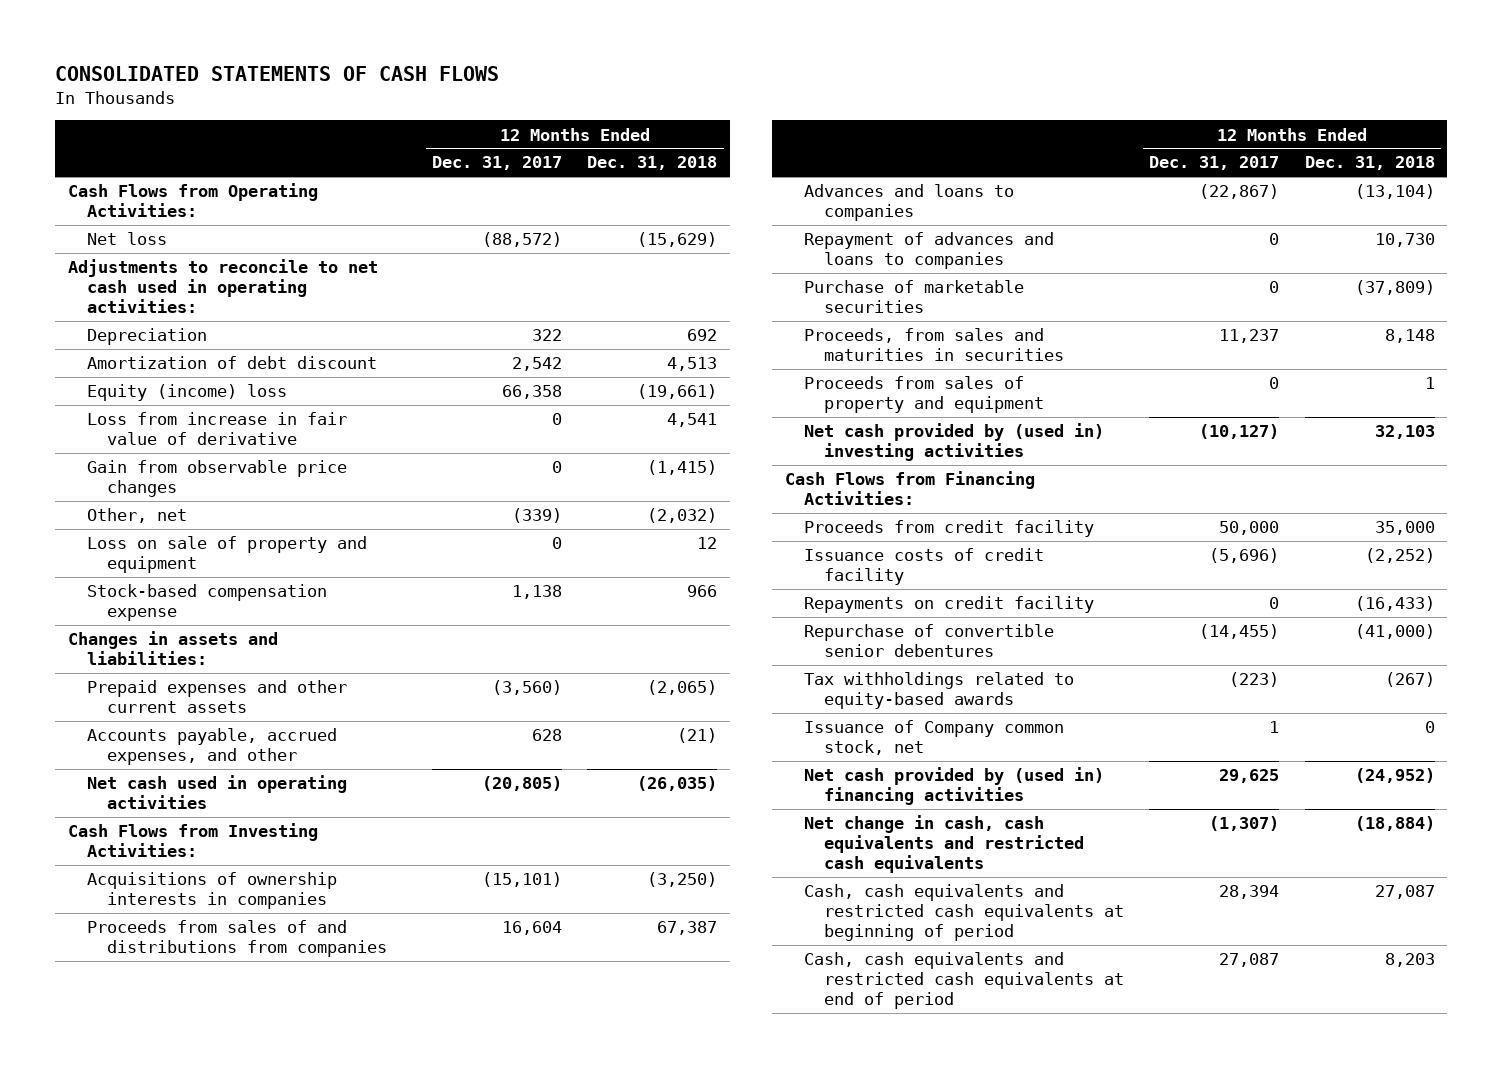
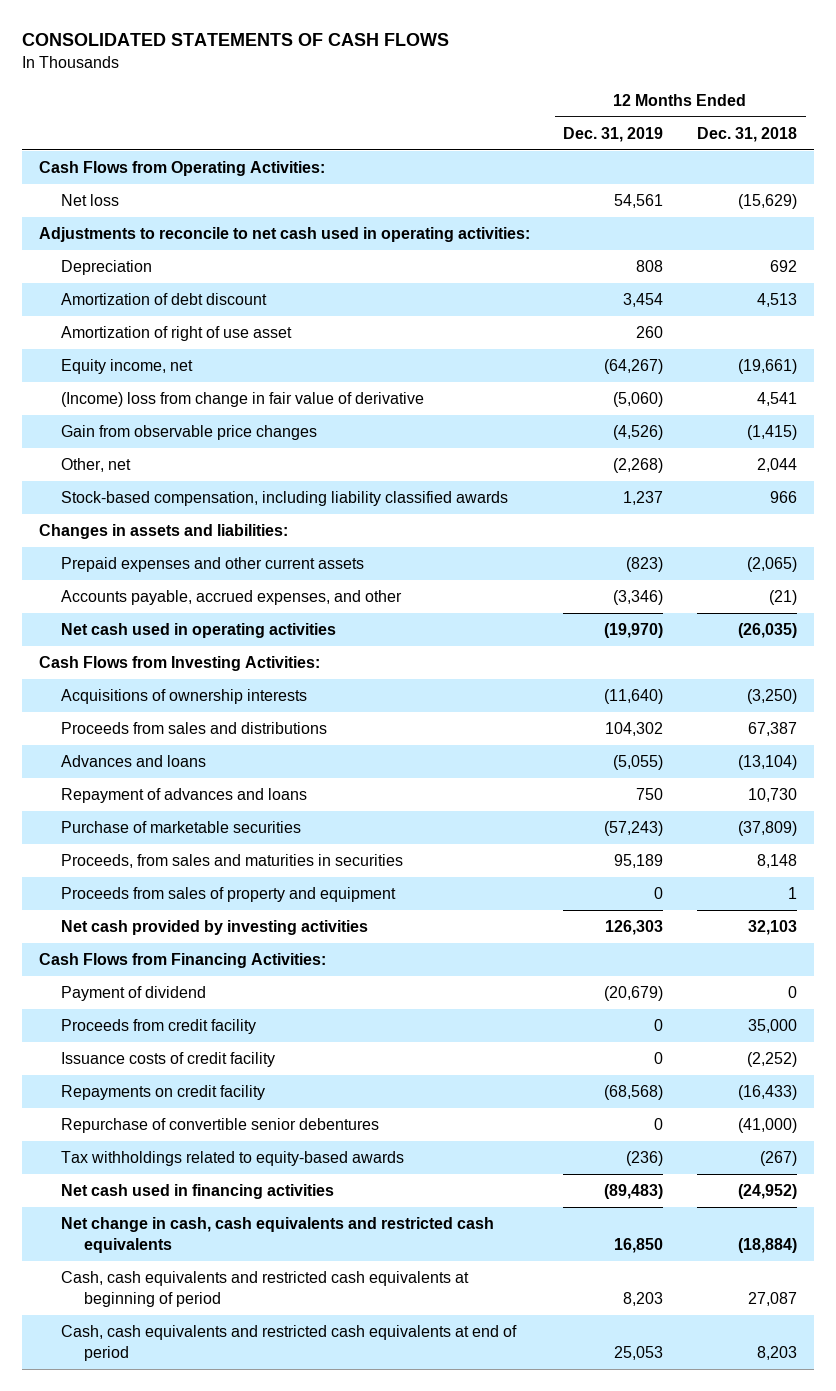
[432,156,563,171] Dec. 31, 2017 -> none
none -> [563,126,664,142] Dec. 31, 2019
none -> [61,326,293,342] Amortization of right of use asset
[87,384,288,402] Equity (income) loss -> [61,359,194,375] Equity income, net
[87,412,348,446] Loss from increase in fair value of derivative -> [61,392,425,408] (Income) loss from change in fair value of derivative
[87,536,368,574] Loss on sale of property and equipment -> none
[647,508,718,524] (2,032) -> [757,458,798,473] 2,044
[87,584,328,622] Stock-based compensation expense -> [61,491,509,507] Stock-based compensation, including liability classified awards
[87,872,338,910] Acquisitions of ownership interests in companies -> [61,689,308,705] Acquisitions of ownership interests
[87,920,387,958] Proceeds from sales of and distributions from companies -> [61,722,328,735] Proceeds from sales and distributions
[804,184,1015,222] Advances and loans to companies -> [61,755,207,768] Advances and loans
[804,232,1055,270] Repayment of advances and loans to companies -> [61,788,308,804] Repayment of advances and loans
[804,423,1105,462] Net cash provided by (used in) investing activities -> [61,920,369,936] Net cash provided by investing activities
none -> [61,986,207,1002] Payment of dividend
[804,720,1065,756] Issuance of Company common stock, net -> none
[804,767,1105,806] Net cash provided by (used in) financing activities -> [61,1184,335,1200] Net cash used in financing activities

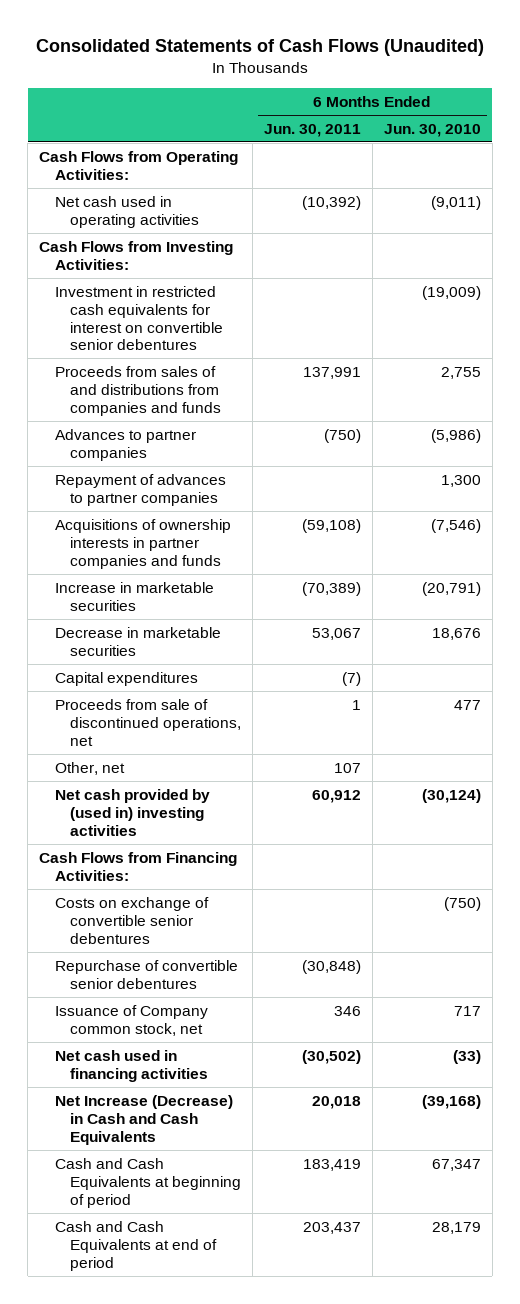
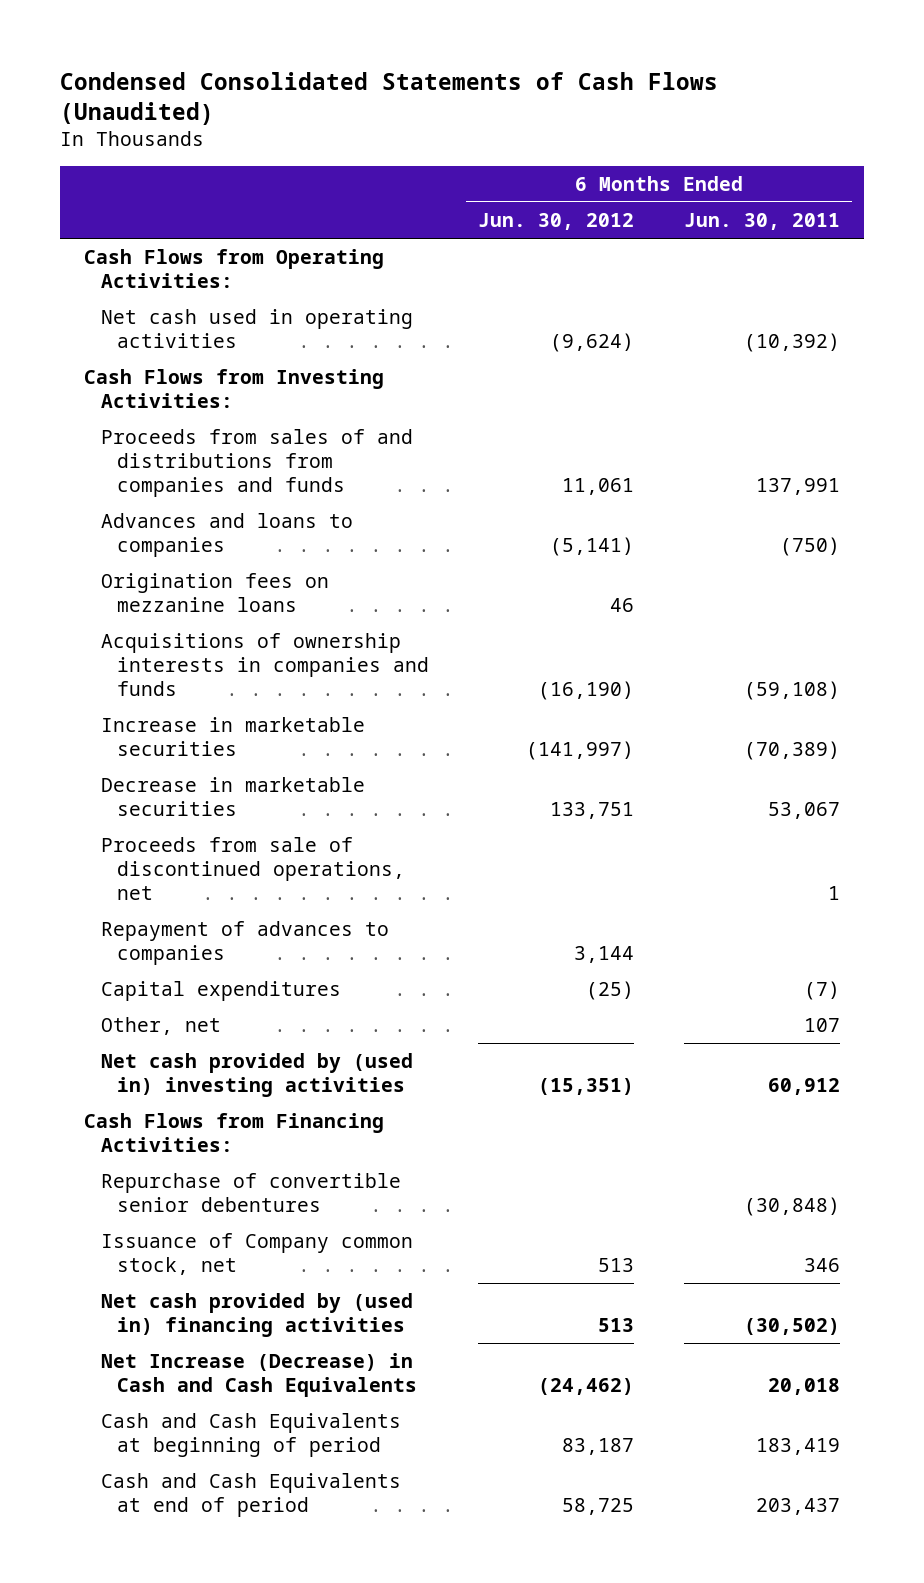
[36,38,485,56] Consolidated Statements of Cash Flows (Unaudited) -> [59,71,718,126] Condensed Consolidated Statements of Cash Flows (Unaudited)
[383,123,481,137] Jun. 30, 2010 -> none
none -> [478,212,635,230] Jun. 30, 2012
[54,285,224,351] Investment in restricted cash equivalents for interest on convertible senior debentures -> none
[54,473,226,506] Repayment of advances to partner companies -> none
[54,428,196,461] Advances to partner companies -> [100,513,353,558] Advances and loans to companies
none -> [100,573,329,613] Origination fees on mezzanine loans
[54,518,231,569] Acquisitions of ownership interests in partner companies and funds -> [100,633,430,697] Acquisitions of ownership interests in companies and funds
none -> [100,921,389,966] Repayment of advances to companies
[54,671,198,686] Capital expenditures -> [100,981,341,1002] Capital expenditures
[54,896,209,944] Costs on exchange of convertible senior debentures -> none
[54,1049,209,1082] Net cash used in financing activities -> [100,1293,413,1338] Net cash provided by (used in) financing activities

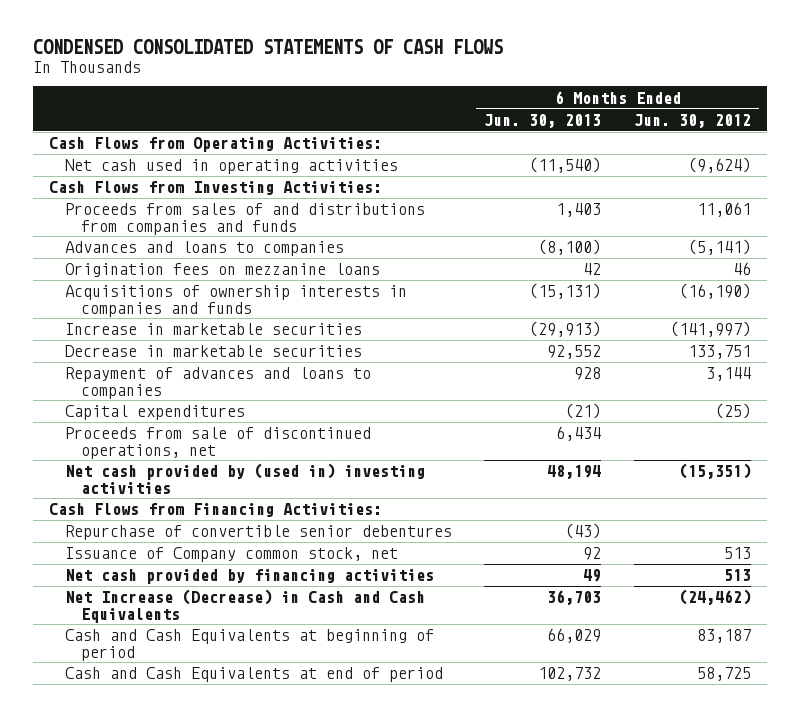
[59,71,718,126] Condensed Consolidated Statements of Cash Flows (Unaudited) -> [33,39,504,55] CONDENSED CONSOLIDATED STATEMENTS OF CASH FLOWS
[683,212,840,230] Jun. 30, 2011 -> none
none -> [484,113,602,128] Jun. 30, 2013
[100,921,389,966] Repayment of advances to companies -> [65,367,372,399] Repayment of advances and loans to companies
[100,1017,221,1036] Other, net -> none
[100,837,406,901] Proceeds from sale of discontinued operations, net -> [65,427,372,459] Proceeds from sale of discontinued operations, net
[100,1293,413,1338] Net cash provided by (used in) financing activities -> [65,569,435,585] Net cash provided by financing activities

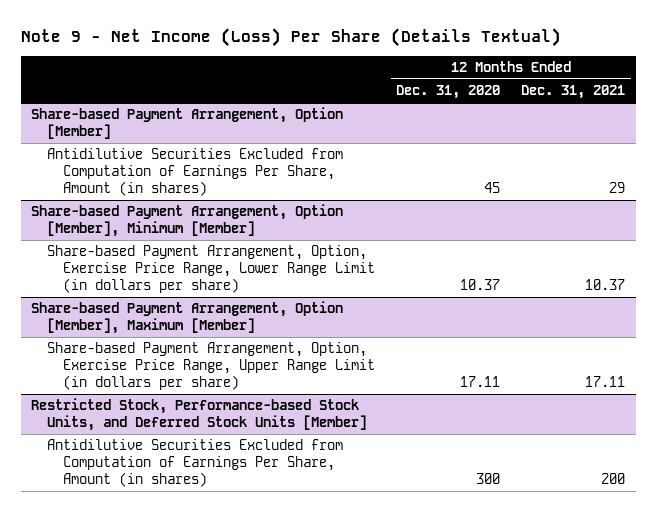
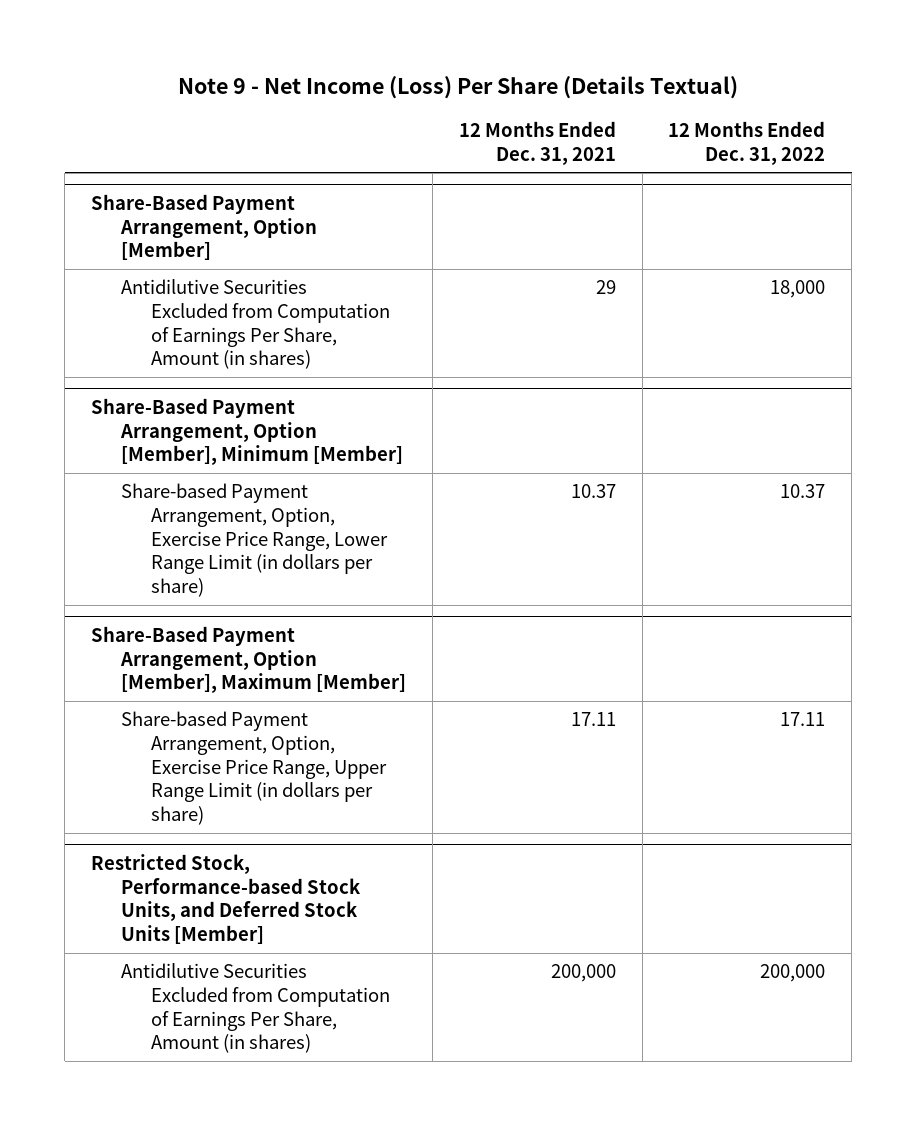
[396,85,501,100] Dec. 31, 2020 -> none
none -> [668,121,826,165] 12 Months Ended Dec. 31, 2022
[31,107,344,140] Share-based Payment Arrangement, Option [Member] -> [91,193,317,261] Share-Based Payment Arrangement, Option [Member]
[31,204,344,238] Share-based Payment Arrangement, Option [Member], Minimum [Member] -> [91,397,403,466] Share-Based Payment Arrangement, Option [Member], Minimum [Member]
[31,301,344,335] Share-based Payment Arrangement, Option [Member], Maximum [Member] -> [91,625,406,694] Share-Based Payment Arrangement, Option [Member], Maximum [Member]
[601,472,626,484] 200 -> [550,964,616,983] 200,000

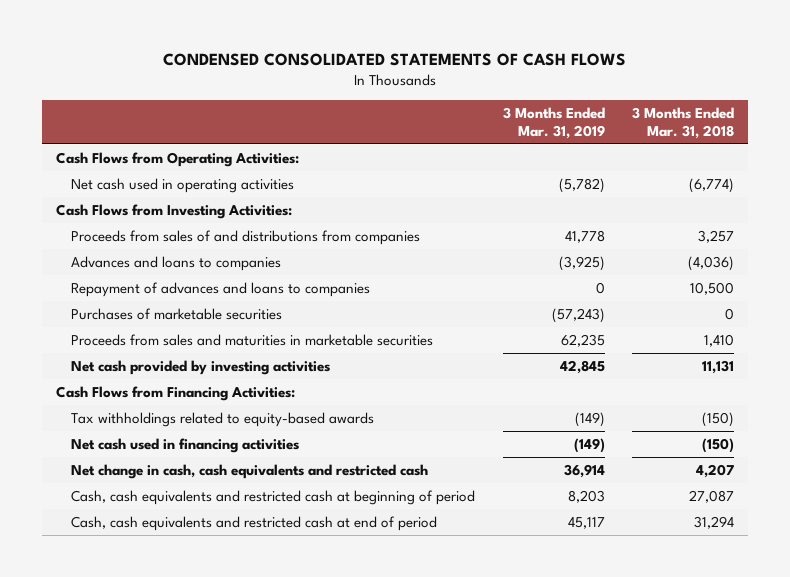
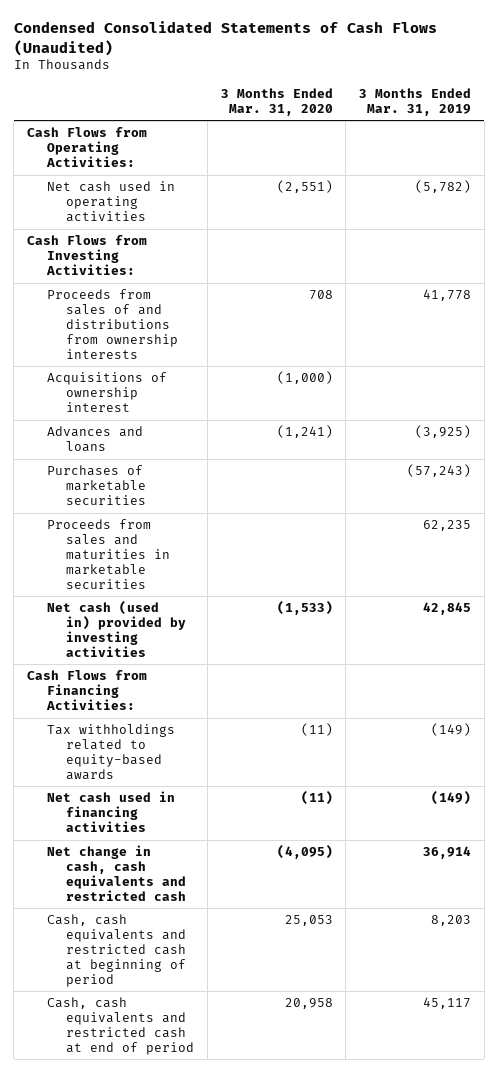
[163,52,627,66] CONDENSED CONSOLIDATED STATEMENTS OF CASH FLOWS -> [13,21,437,56] Condensed Consolidated Statements of Cash Flows (Unaudited)
[632,106,735,139] 3 Months Ended Mar. 31, 2018 -> none
none -> [220,87,333,116] 3 Months Ended Mar. 31, 2020
[71,282,371,298] Repayment of advances and loans to companies -> none
[71,230,421,246] Proceeds from sales of and distributions from companies -> [46,289,179,359] Proceeds from sales of and distributions from ownership interests
none -> [46,372,167,413] Acquisitions of ownership interest
[71,256,282,272] Advances and loans to companies -> [46,426,143,453] Advances and loans
[71,360,331,376] Net cash provided by investing activities -> [46,601,187,657] Net cash (used in) provided by investing activities

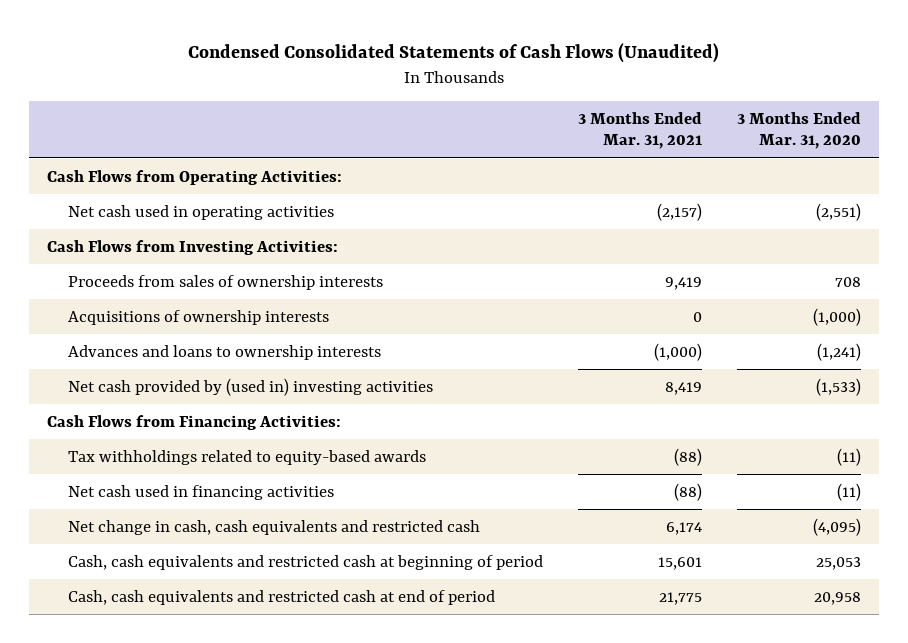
[359,87,472,116] 3 Months Ended Mar. 31, 2019 -> none
none -> [577,112,702,150] 3 Months Ended Mar. 31, 2021
[46,465,147,506] Purchases of marketable securities -> none
[46,519,171,589] Proceeds from sales and maturities in marketable securities -> none
[46,289,179,359] Proceeds from sales of and distributions from ownership interests -> [67,274,383,290] Proceeds from sales of ownership interests
[46,372,167,413] Acquisitions of ownership interest -> [67,309,329,325] Acquisitions of ownership interests
[46,426,143,453] Advances and loans -> [67,344,381,360] Advances and loans to ownership interests
[46,601,187,657] Net cash (used in) provided by investing activities -> [67,377,433,396] Net cash provided by (used in) investing activities

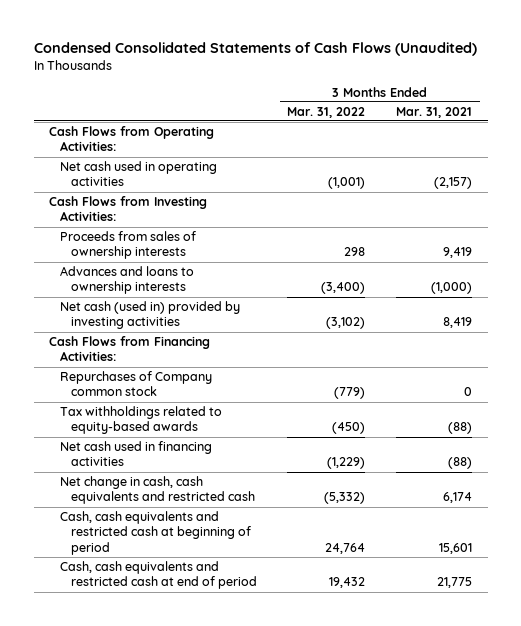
[737,112,862,150] 3 Months Ended Mar. 31, 2020 -> none
none -> [287,106,366,118] Mar. 31, 2022
[67,309,329,325] Acquisitions of ownership interests -> none
[67,377,433,396] Net cash provided by (used in) investing activities -> [59,301,240,330] Net cash (used in) provided by investing activities
none -> [59,371,212,397] Repurchases of Company common stock

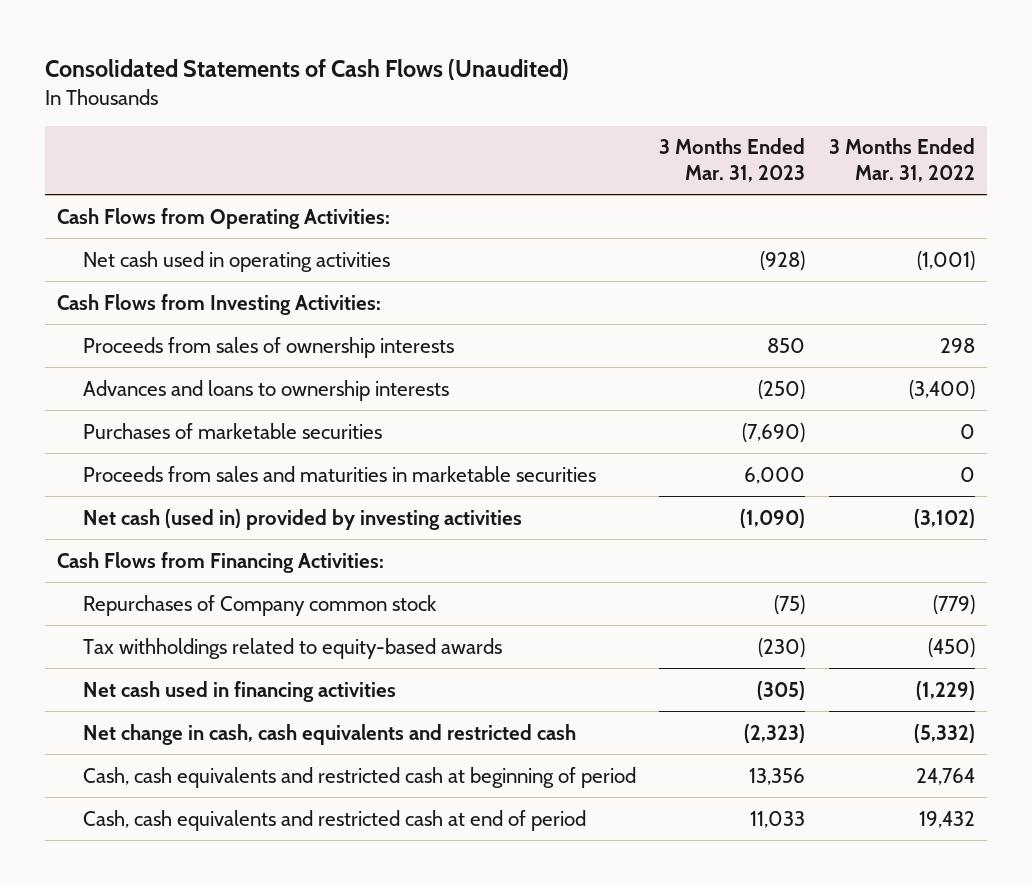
[33,42,477,57] Condensed Consolidated Statements of Cash Flows (Unaudited) -> [45,59,570,81] Consolidated Statements of Cash Flows (Unaudited)
[396,106,473,118] Mar. 31, 2021 -> none
none -> [659,138,806,183] 3 Months Ended Mar. 31, 2023
none -> [82,422,382,439] Purchases of marketable securities
none -> [82,465,596,482] Proceeds from sales and maturities in marketable securities

